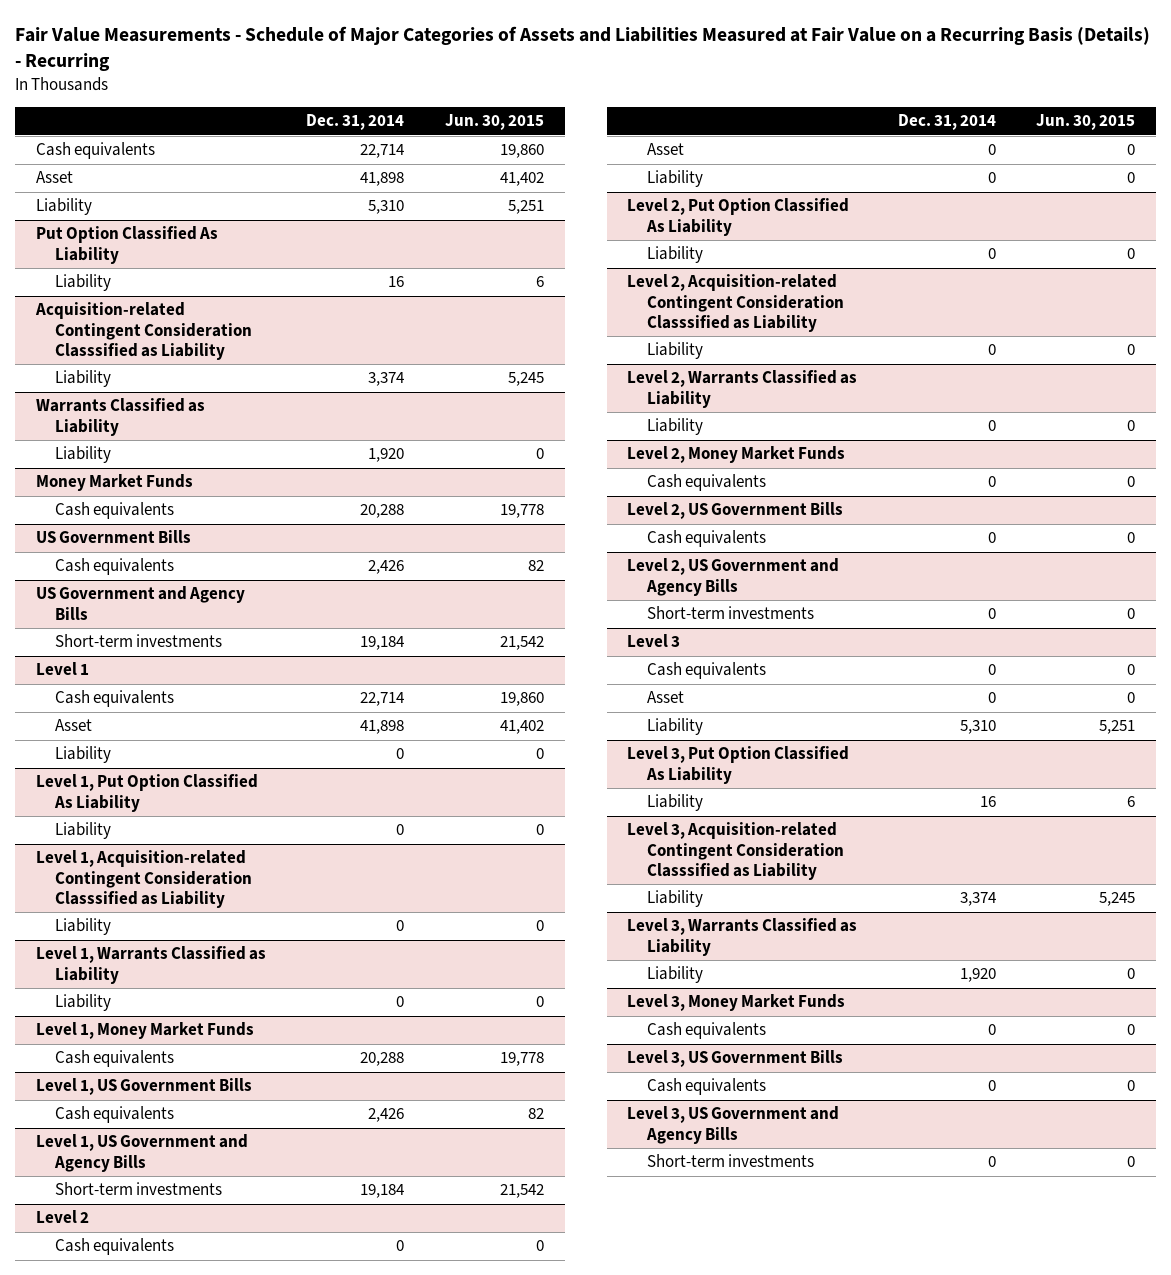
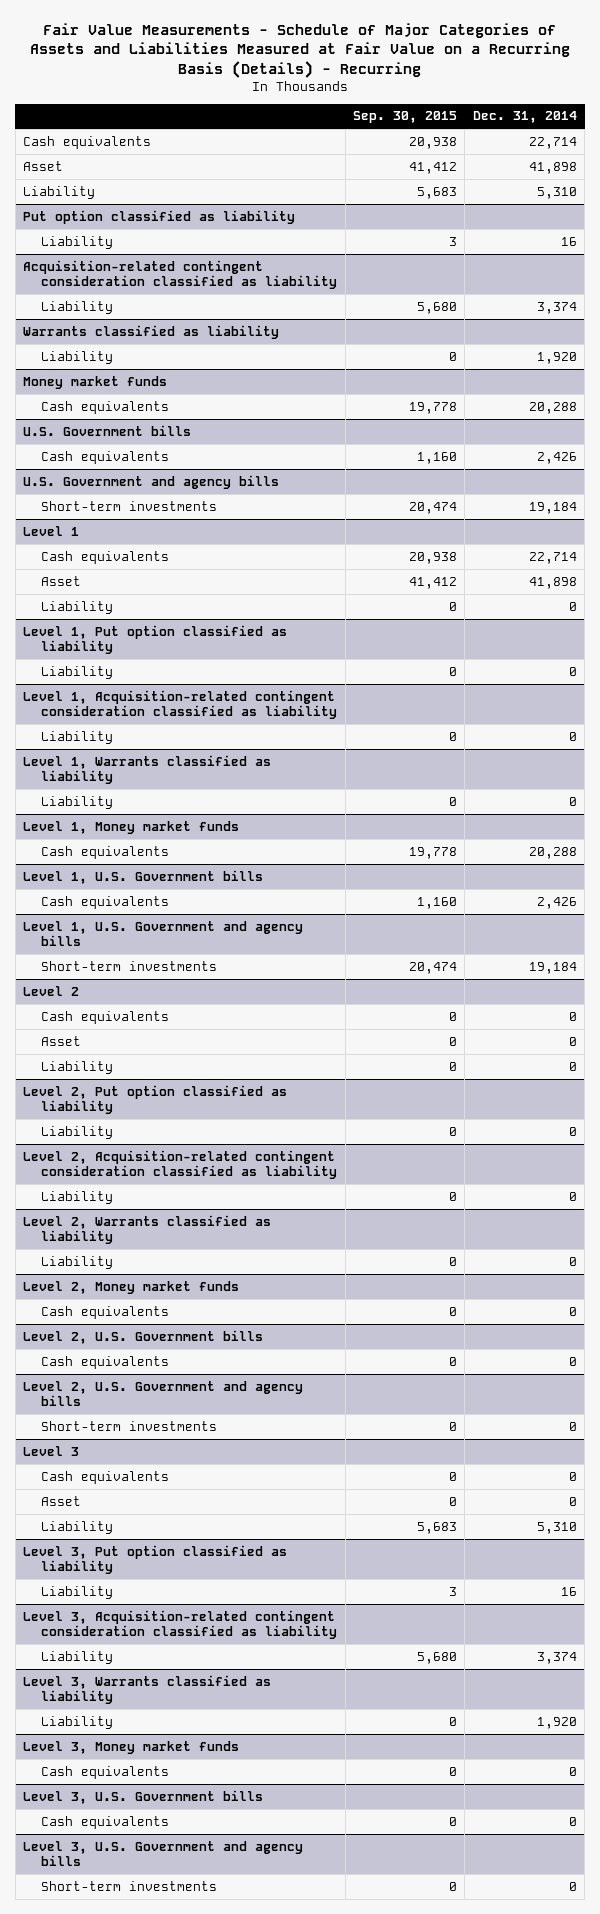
[445,114,545,131] Jun. 30, 2015 -> none
none -> [352,111,457,124] Sep. 30, 2015
[35,226,218,264] Put Option Classified As Liability -> [23,209,296,224] Put option classified as liability
[34,302,253,360] Acquisition-related Contingent Consideration Classsified as Liability -> [23,259,338,289] Acquisition-related contingent consideration classified as liability
[35,398,205,436] Warrants Classified as Liability -> [23,324,280,339] Warrants classified as liability
[35,474,193,492] Money Market Funds -> [23,375,168,389] Money market funds
[35,530,191,544] US Government Bills -> [23,424,192,436] U.S. Government bills
[35,586,245,620] US Government and Agency Bills -> [23,474,280,489] U.S. Government and agency bills
[35,774,258,812] Level 1, Put Option Classified As Liability -> [23,624,288,654] Level 1, Put option classified as liability
[35,850,253,908] Level 1, Acquisition-related Contingent Consideration Classsified as Liability -> [23,689,338,719] Level 1, Acquisition-related contingent consideration classified as liability
[35,946,266,984] Level 1, Warrants Classified as Liability -> [23,754,272,784] Level 1, Warrants classified as liability
[35,1022,254,1040] Level 1, Money Market Funds -> [23,820,240,834] Level 1, Money market funds
[35,1078,252,1096] Level 1, US Government Bills -> [23,869,264,884] Level 1, U.S. Government bills
[35,1134,248,1172] Level 1, US Government and Agency Bills -> [23,920,304,946] Level 1, U.S. Government and agency bills
[626,198,849,236] Level 2, Put Option Classified As Liability -> [23,1084,288,1114] Level 2, Put option classified as liability
[626,274,844,332] Level 2, Acquisition-related Contingent Consideration Classsified as Liability -> [23,1149,338,1179] Level 2, Acquisition-related contingent consideration classified as liability
[626,370,857,408] Level 2, Warrants Classified as Liability -> [23,1214,272,1244] Level 2, Warrants classified as liability
[626,446,845,464] Level 2, Money Market Funds -> [23,1280,240,1294] Level 2, Money market funds
[626,502,843,520] Level 2, US Government Bills -> [23,1329,264,1344] Level 2, U.S. Government bills
[626,558,839,596] Level 2, US Government and Agency Bills -> [23,1380,304,1406] Level 2, U.S. Government and agency bills
[626,746,849,784] Level 3, Put Option Classified As Liability -> [23,1544,288,1574] Level 3, Put option classified as liability
[626,822,844,880] Level 3, Acquisition-related Contingent Consideration Classsified as Liability -> [23,1609,338,1639] Level 3, Acquisition-related contingent consideration classified as liability
[626,918,857,956] Level 3, Warrants Classified as Liability -> [23,1674,272,1704] Level 3, Warrants classified as liability
[626,994,845,1012] Level 3, Money Market Funds -> [23,1740,240,1754] Level 3, Money market funds
[626,1050,843,1068] Level 3, US Government Bills -> [23,1789,264,1804] Level 3, U.S. Government bills
[626,1106,839,1144] Level 3, US Government and Agency Bills -> [23,1840,304,1866] Level 3, U.S. Government and agency bills

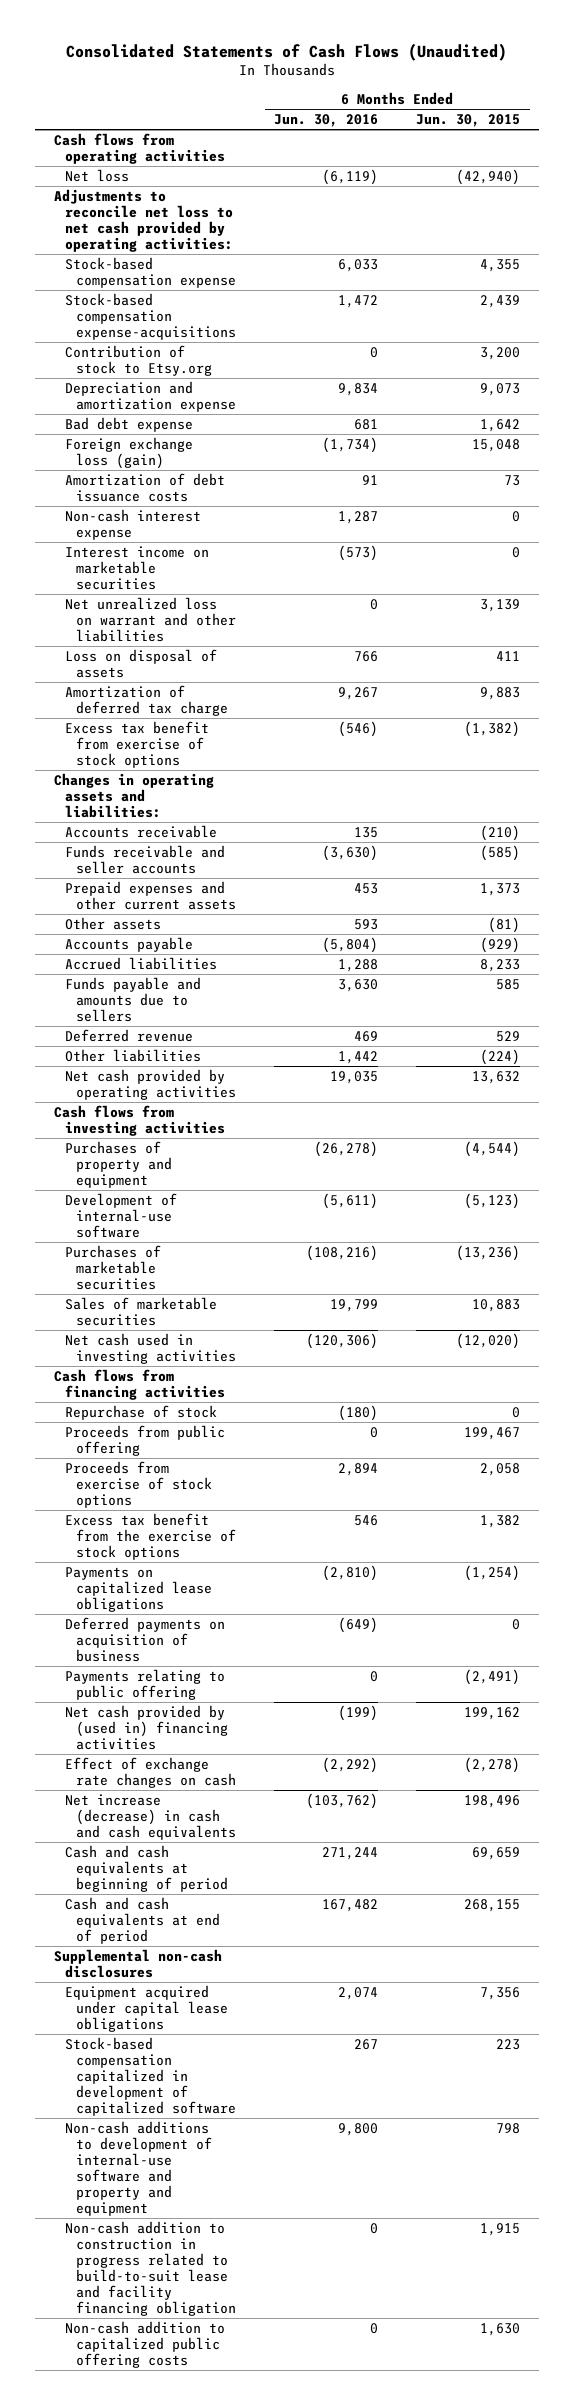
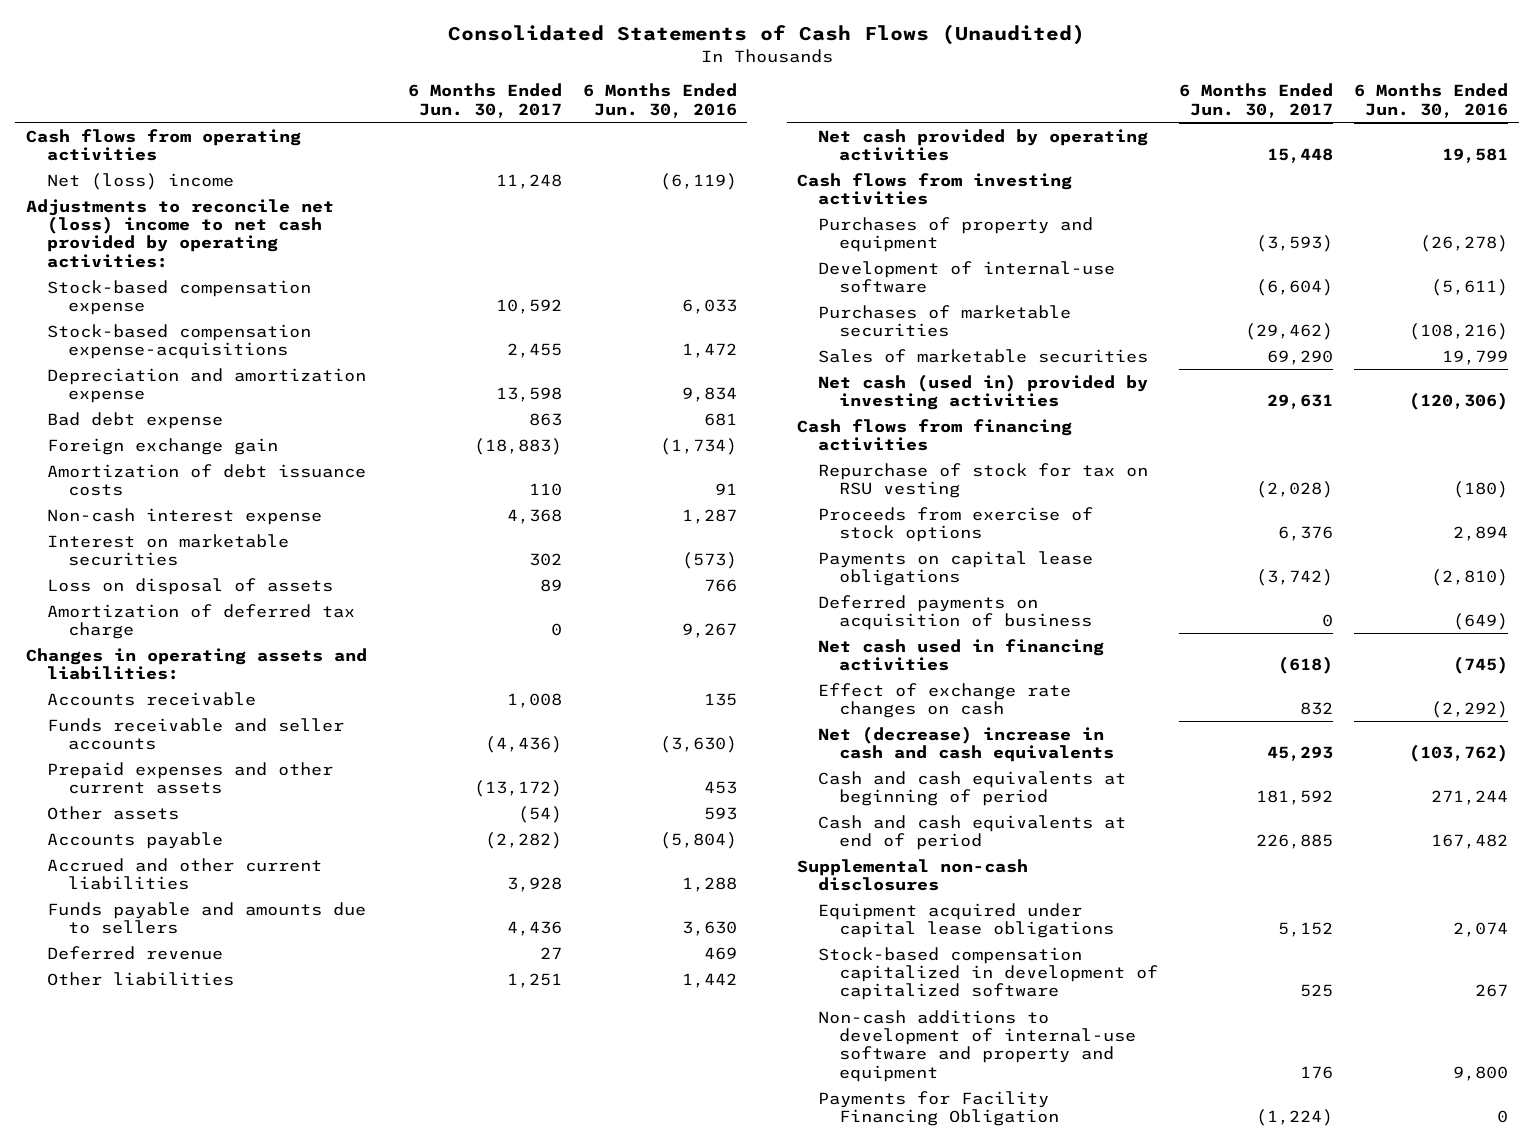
[416,113,521,127] Jun. 30, 2015 -> none
none -> [407,83,562,118] 6 Months Ended Jun. 30, 2017
[65,168,130,182] Net loss -> [46,172,234,190] Net (loss) income
[54,188,234,252] Adjustments to reconcile net loss to net cash provided by operating activities: -> [25,198,334,268] Adjustments to reconcile net (loss) income to net cash provided by operating activities:
[65,344,213,376] Contribution of stock to Etsy.org -> none
[65,436,194,469] Foreign exchange loss (gain) -> [46,437,278,455] Foreign exchange gain
[65,596,237,642] Net unrealized loss on warrant and other liabilities -> none
[65,545,210,590] Interest income on marketable securities -> [46,533,289,567] Interest on marketable securities
[65,720,210,768] Excess tax benefit from exercise of stock options -> none
[65,956,218,970] Accrued liabilities -> [46,857,322,891] Accrued and other current liabilities
[330,1070,379,1084] 19,035 -> [1442,148,1509,164] 19,581
[65,1332,237,1364] Net cash used in investing activities -> [818,373,1149,411] Net cash (used in) provided by investing activities
[65,1424,226,1456] Proceeds from public offering -> none
[65,1404,218,1420] Repurchase of stock -> [818,462,1149,499] Repurchase of stock for tax on RSU vesting
[65,1512,237,1560] Excess tax benefit from the exercise of stock options -> none
[65,1566,213,1612] Payments on capitalized lease obligations -> [818,550,1094,587] Payments on capital lease obligations
[65,1668,226,1700] Payments relating to public offering -> none
[65,1704,229,1750] Net cash provided by (used in) financing activities -> [818,638,1105,672] Net cash used in financing activities
[338,1704,379,1721] (199) -> [1453,656,1509,675] (745)
[65,1793,237,1840] Net increase (decrease) in cash and cash equivalents -> [818,725,1115,763] Net (decrease) increase in cash and cash equivalents
[65,2220,237,2316] Non-cash addition to construction in progress related to build-to-suit lease and facility financing obligation -> none
[65,2320,226,2368] Non-cash addition to capitalized public offering costs -> none
none -> [818,1090,1060,1127] Payments for Facility Financing Obligation

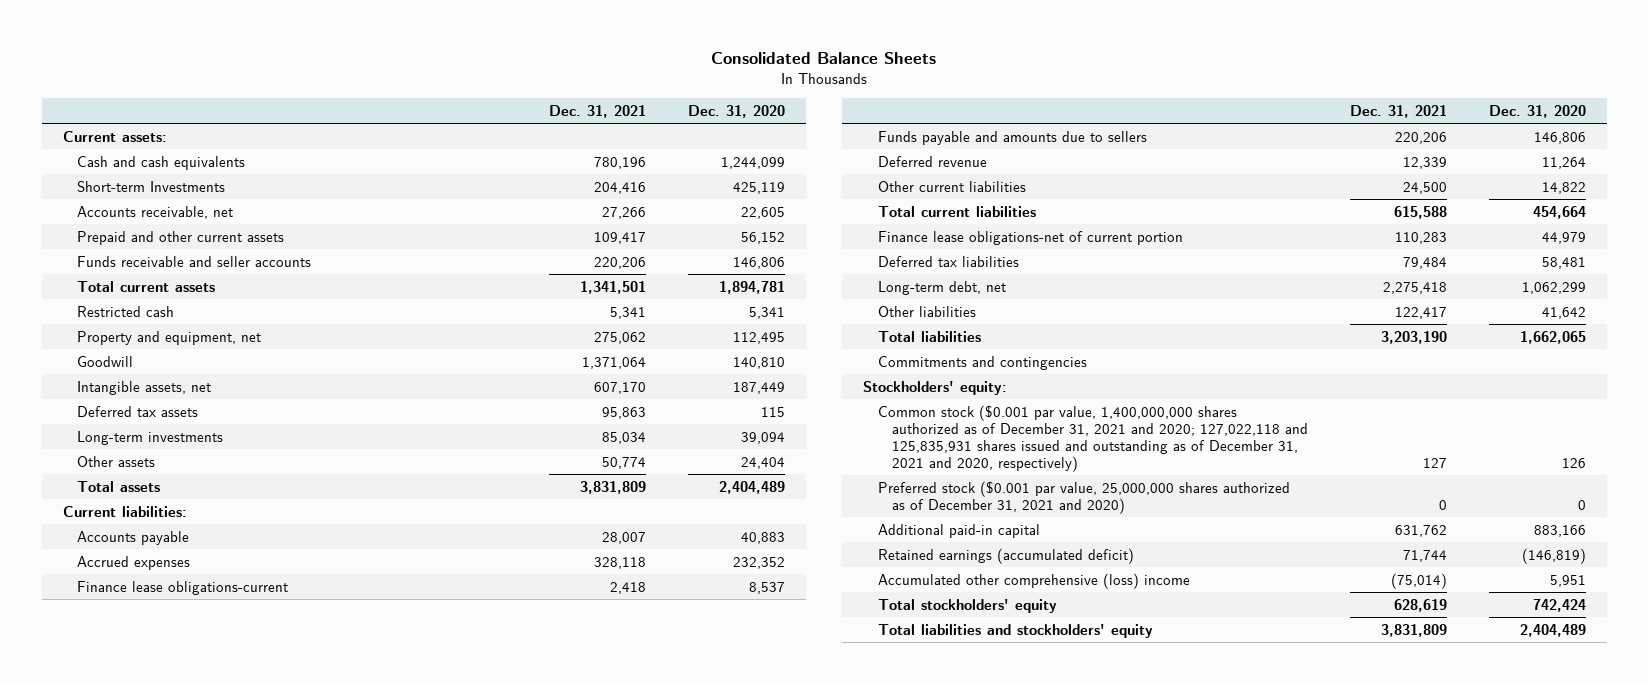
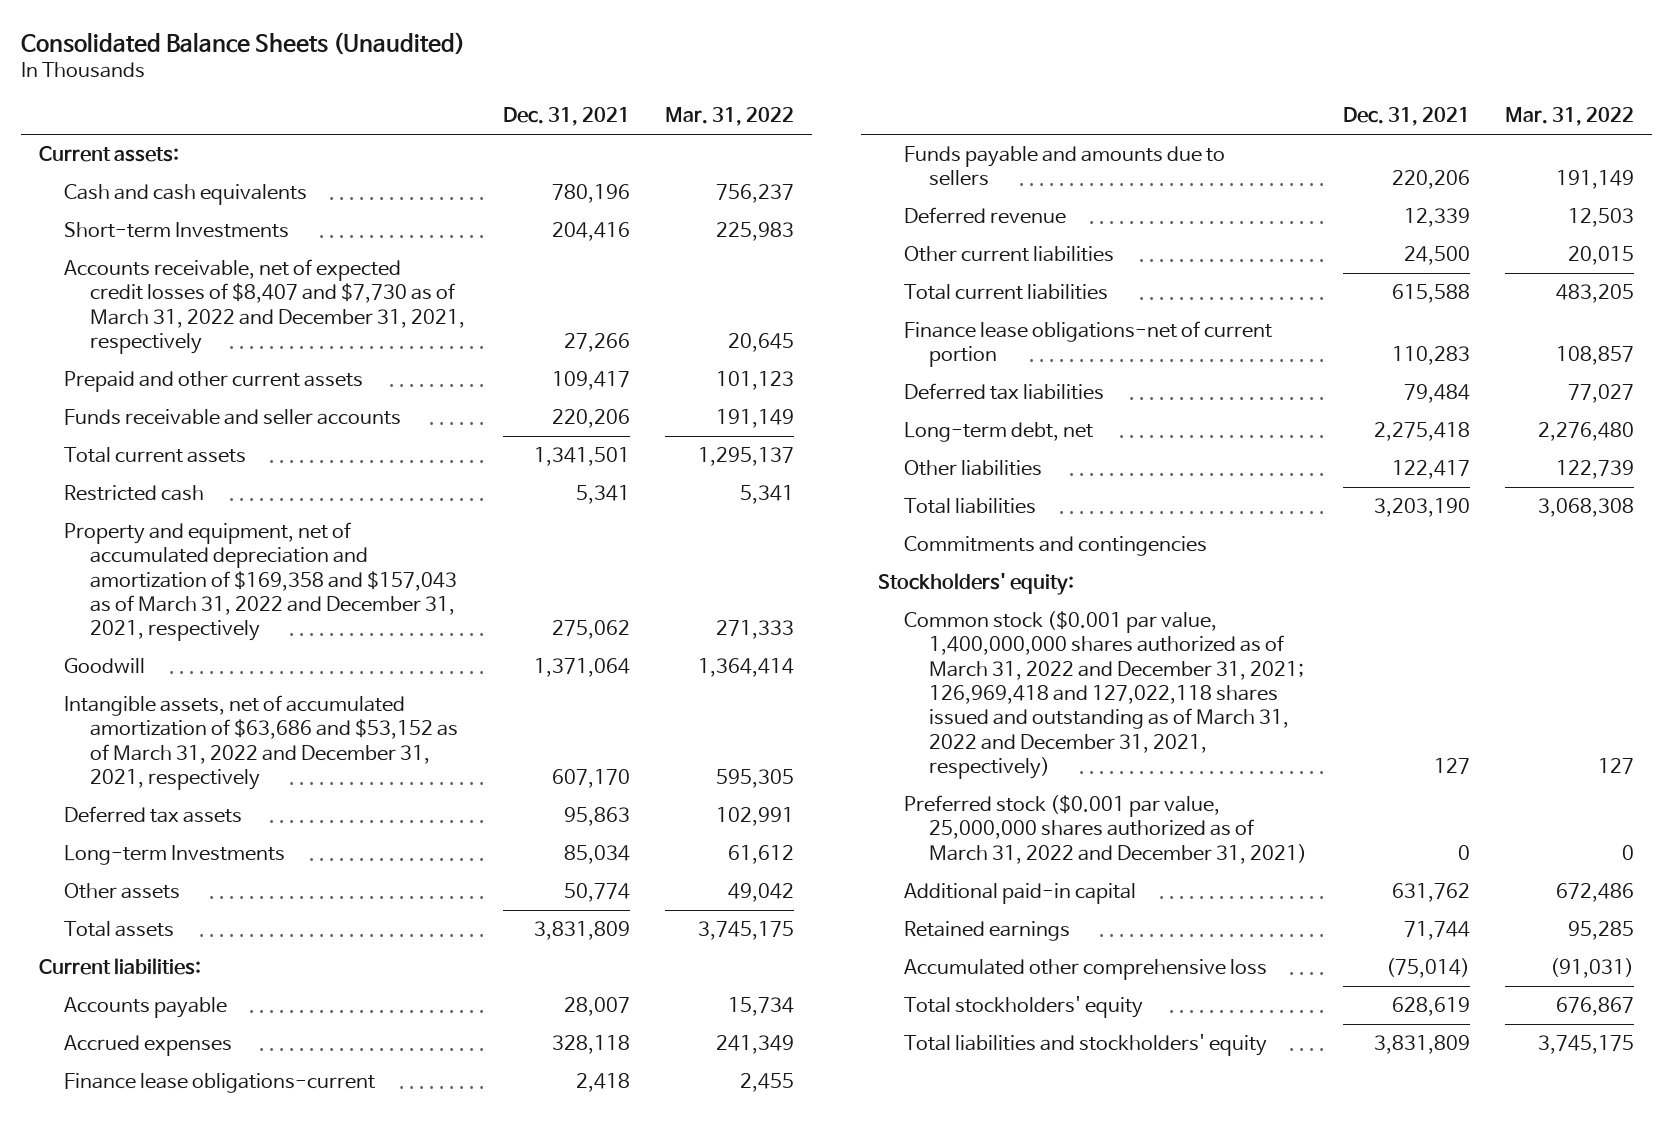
[711,52,937,65] Consolidated Balance Sheets -> [20,31,465,55] Consolidated Balance Sheets (Unaudited)
[688,105,786,119] Dec. 31, 2020 -> none
none -> [665,107,795,127] Mar. 31, 2022
[76,205,233,219] Accounts receivable, net -> [64,258,465,355] Accounts receivable, net of expected credit losses of $8,407 and $7,730 as of March 31, 2022 and December 31, 2021, respectively
[76,330,261,345] Property and equipment, net -> [64,521,457,642] Property and equipment, net of accumulated depreciation and amortization of $169,358 and $157,043 as of March 31, 2022 and December 31, 2021, respectively
[76,380,211,395] Intangible assets, net -> [64,694,458,791] Intangible assets, net of accumulated amortization of $63,686 and $53,152 as of March 31, 2022 and December 31, 2021, respectively
[76,430,223,445] Long-term investments -> [64,844,286,865] Long-term Investments
[877,404,1308,472] Common stock ($0.001 par value, 1,400,000,000 shares authorized as of December 31, 2021 and 2020; 127,022,118 and 125,835,931 shares issued and outstanding as of December 31, 2021 and 2020, respectively) -> [903,610,1305,780] Common stock ($0.001 par value, 1,400,000,000 shares authorized as of March 31, 2022 and December 31, 2021; 126,969,418 and 127,022,118 shares issued and outstanding as of March 31, 2022 and December 31, 2021, respectively)
[877,480,1290,514] Preferred stock ($0.001 par value, 25,000,000 shares authorized as of December 31, 2021 and 2020) -> [903,794,1308,864] Preferred stock ($0.001 par value, 25,000,000 shares authorized as of March 31, 2022 and December 31, 2021)
[877,547,1134,564] Retained earnings (accumulated deficit) -> [903,920,1070,941] Retained earnings
[877,572,1190,589] Accumulated other comprehensive (loss) income -> [903,958,1267,980] Accumulated other comprehensive loss

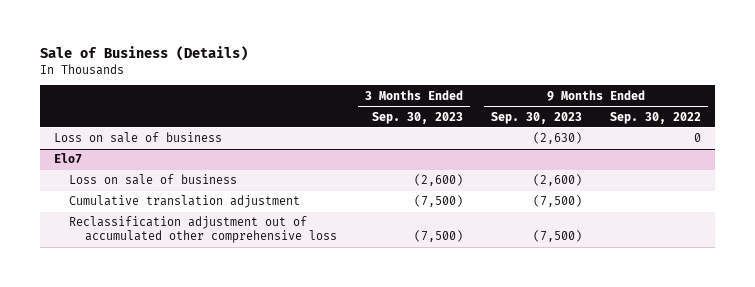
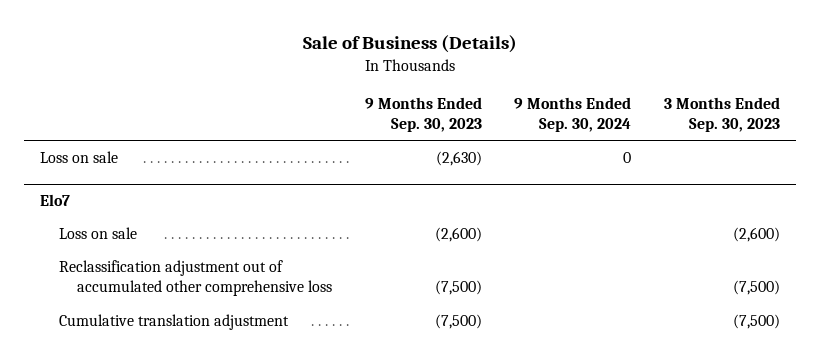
[610,111,702,124] Sep. 30, 2022 -> none
none -> [514,96,632,133] 9 Months Ended Sep. 30, 2024
[53,132,222,144] Loss on sale of business -> [40,151,119,164] Loss on sale
[69,174,238,186] Loss on sale of business -> [58,227,137,240] Loss on sale
[69,195,301,209] Cumulative translation adjustment -> [58,314,289,331] Cumulative translation adjustment

